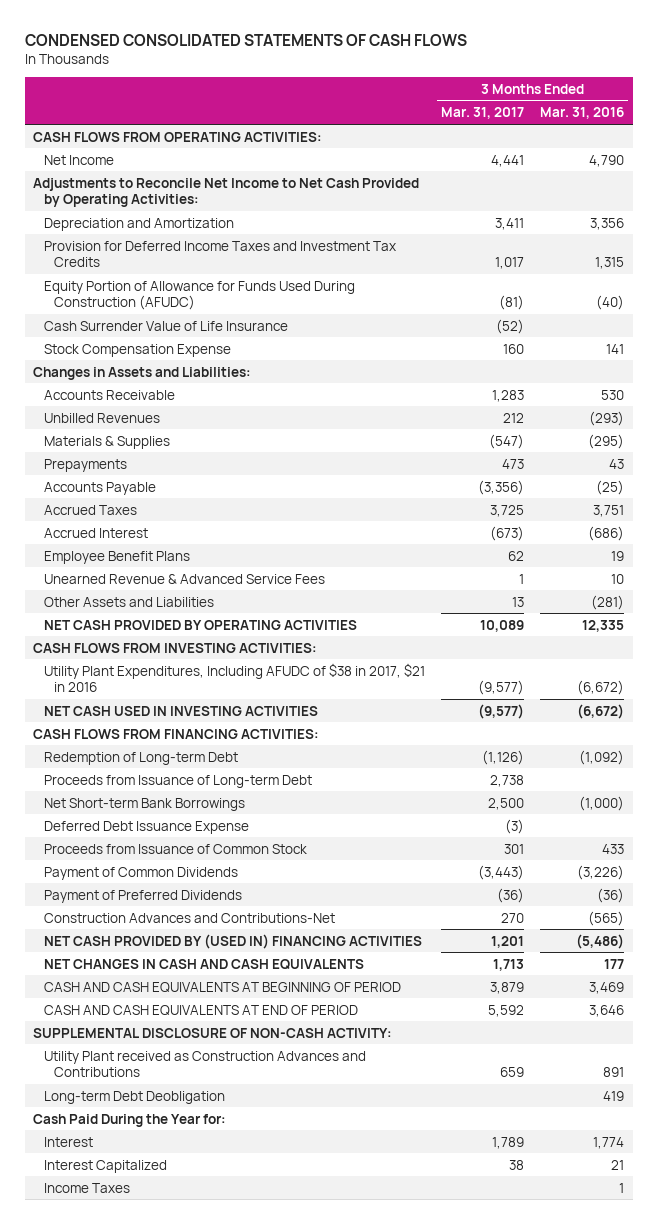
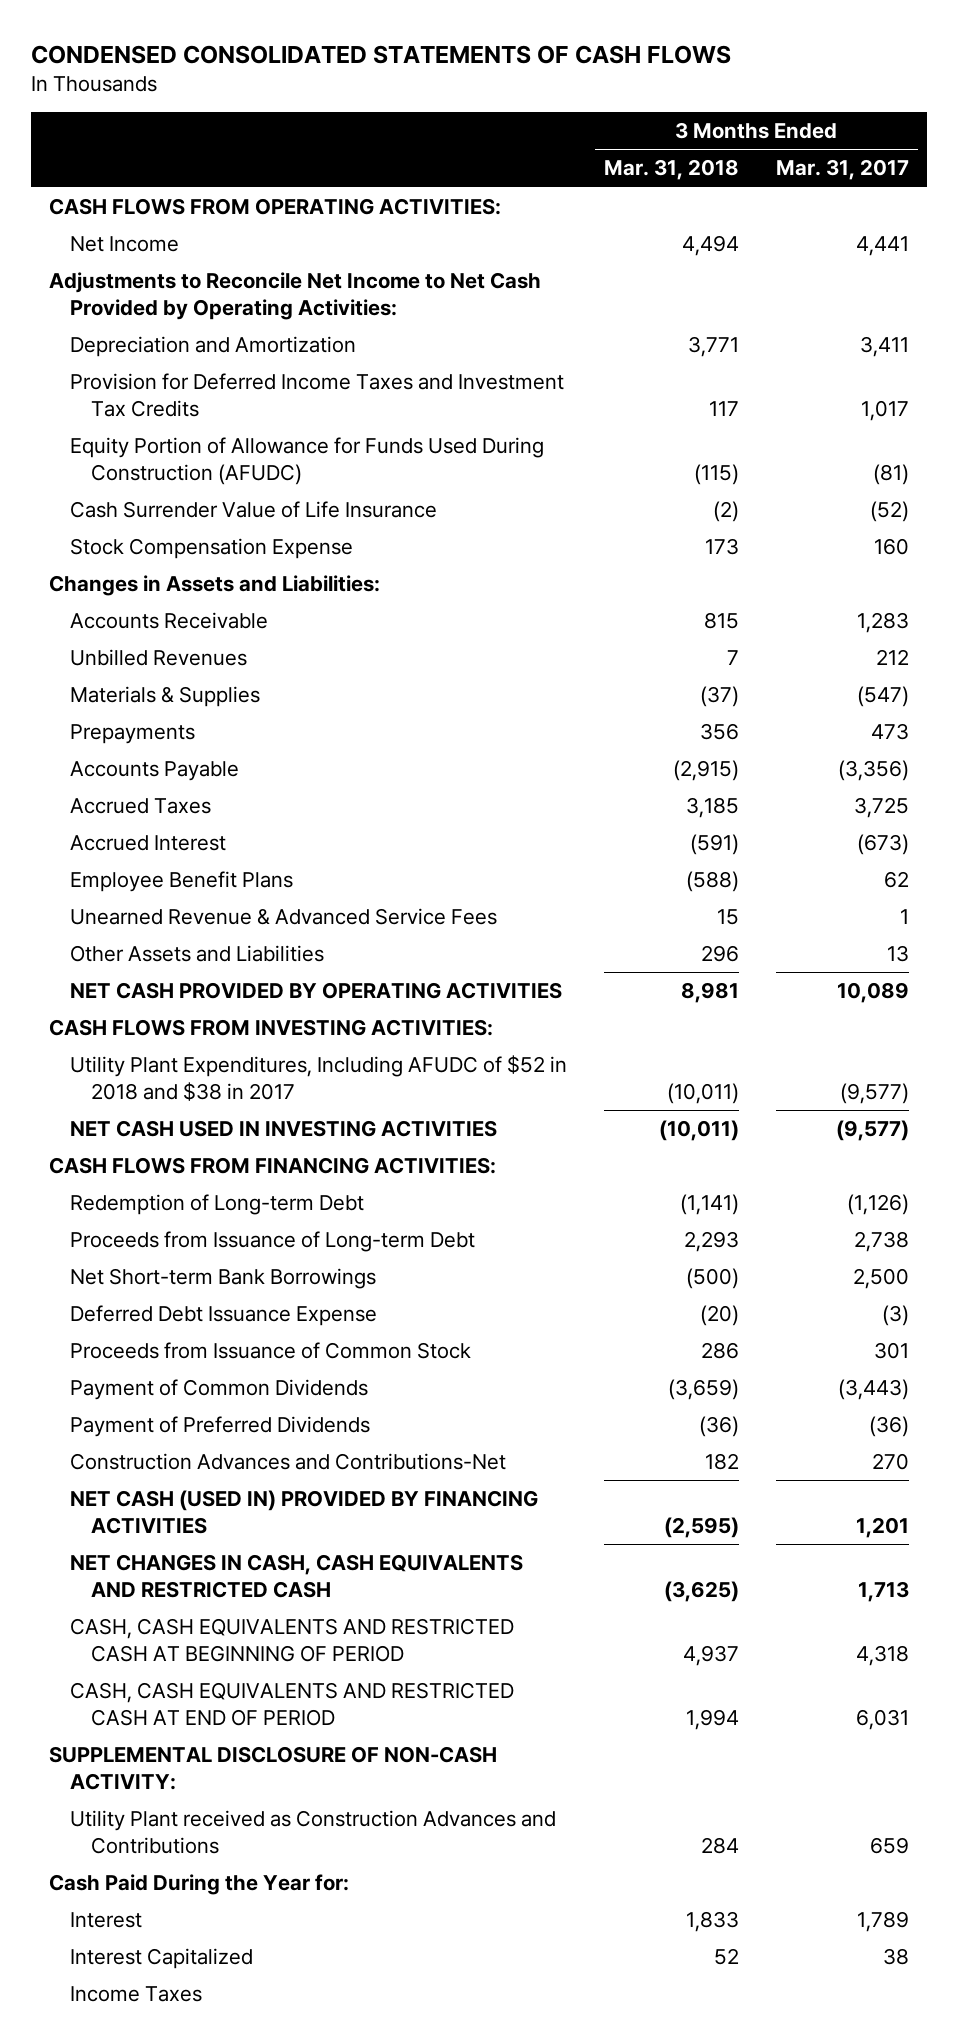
[540,107,625,120] Mar. 31, 2016 -> none
none -> [603,159,739,181] Mar. 31, 2018
[43,662,425,692] Utility Plant Expenditures, Including AFUDC of $38 in 2017, $21 in 2016 -> [70,1055,568,1101] Utility Plant Expenditures, Including AFUDC of $52 in 2018 and $38 in 2017
[43,933,422,949] NET CASH PROVIDED BY (USED IN) FINANCING ACTIVITIES -> [70,1490,539,1534] NET CASH (USED IN) PROVIDED BY FINANCING ACTIVITIES
[43,958,364,970] NET CHANGES IN CASH AND CASH EQUIVALENTS -> [70,1554,524,1598] NET CHANGES IN CASH, CASH EQUIVALENTS AND RESTRICTED CASH
[43,981,401,993] CASH AND CASH EQUIVALENTS AT BEGINNING OF PERIOD -> [70,1618,515,1662] CASH, CASH EQUIVALENTS AND RESTRICTED CASH AT BEGINNING OF PERIOD
[489,981,524,994] 3,879 -> [855,1644,909,1666] 4,318
[43,1004,358,1016] CASH AND CASH EQUIVALENTS AT END OF PERIOD -> [70,1682,515,1726] CASH, CASH EQUIVALENTS AND RESTRICTED CASH AT END OF PERIOD
[487,1004,524,1017] 5,592 -> [855,1708,909,1730] 6,031
[43,1090,225,1104] Long-term Debt Deobligation -> none

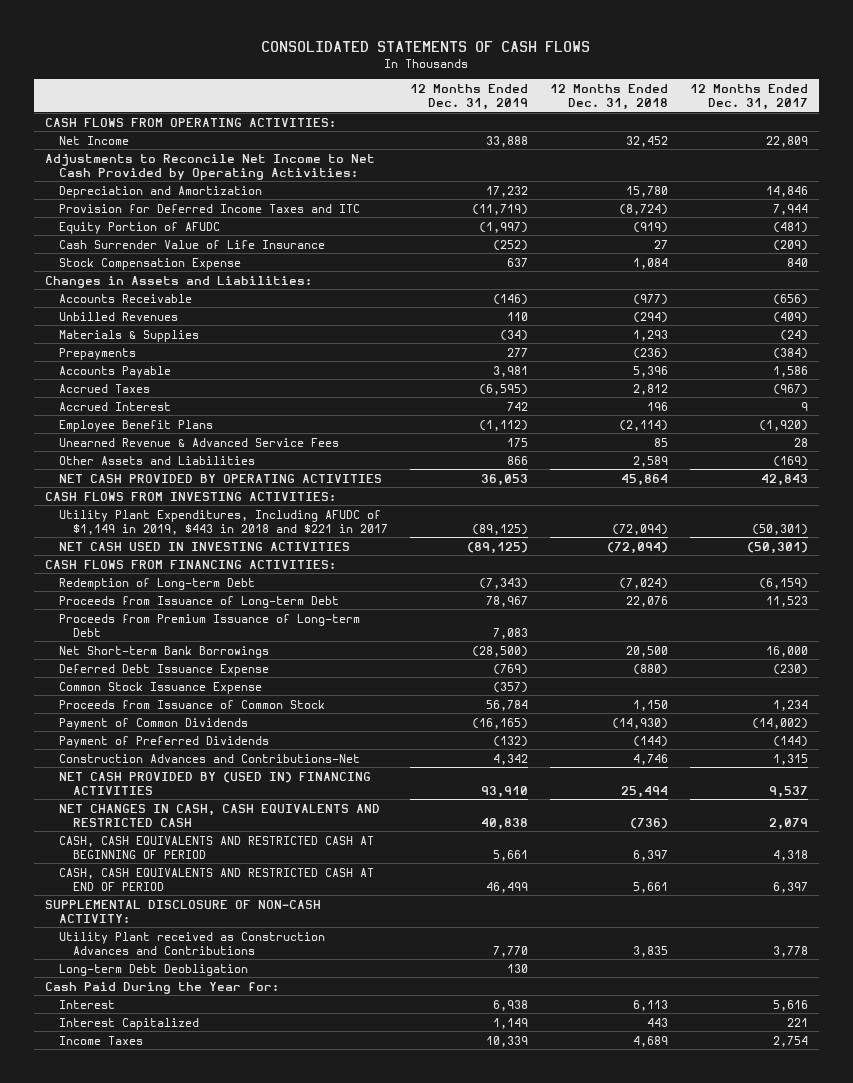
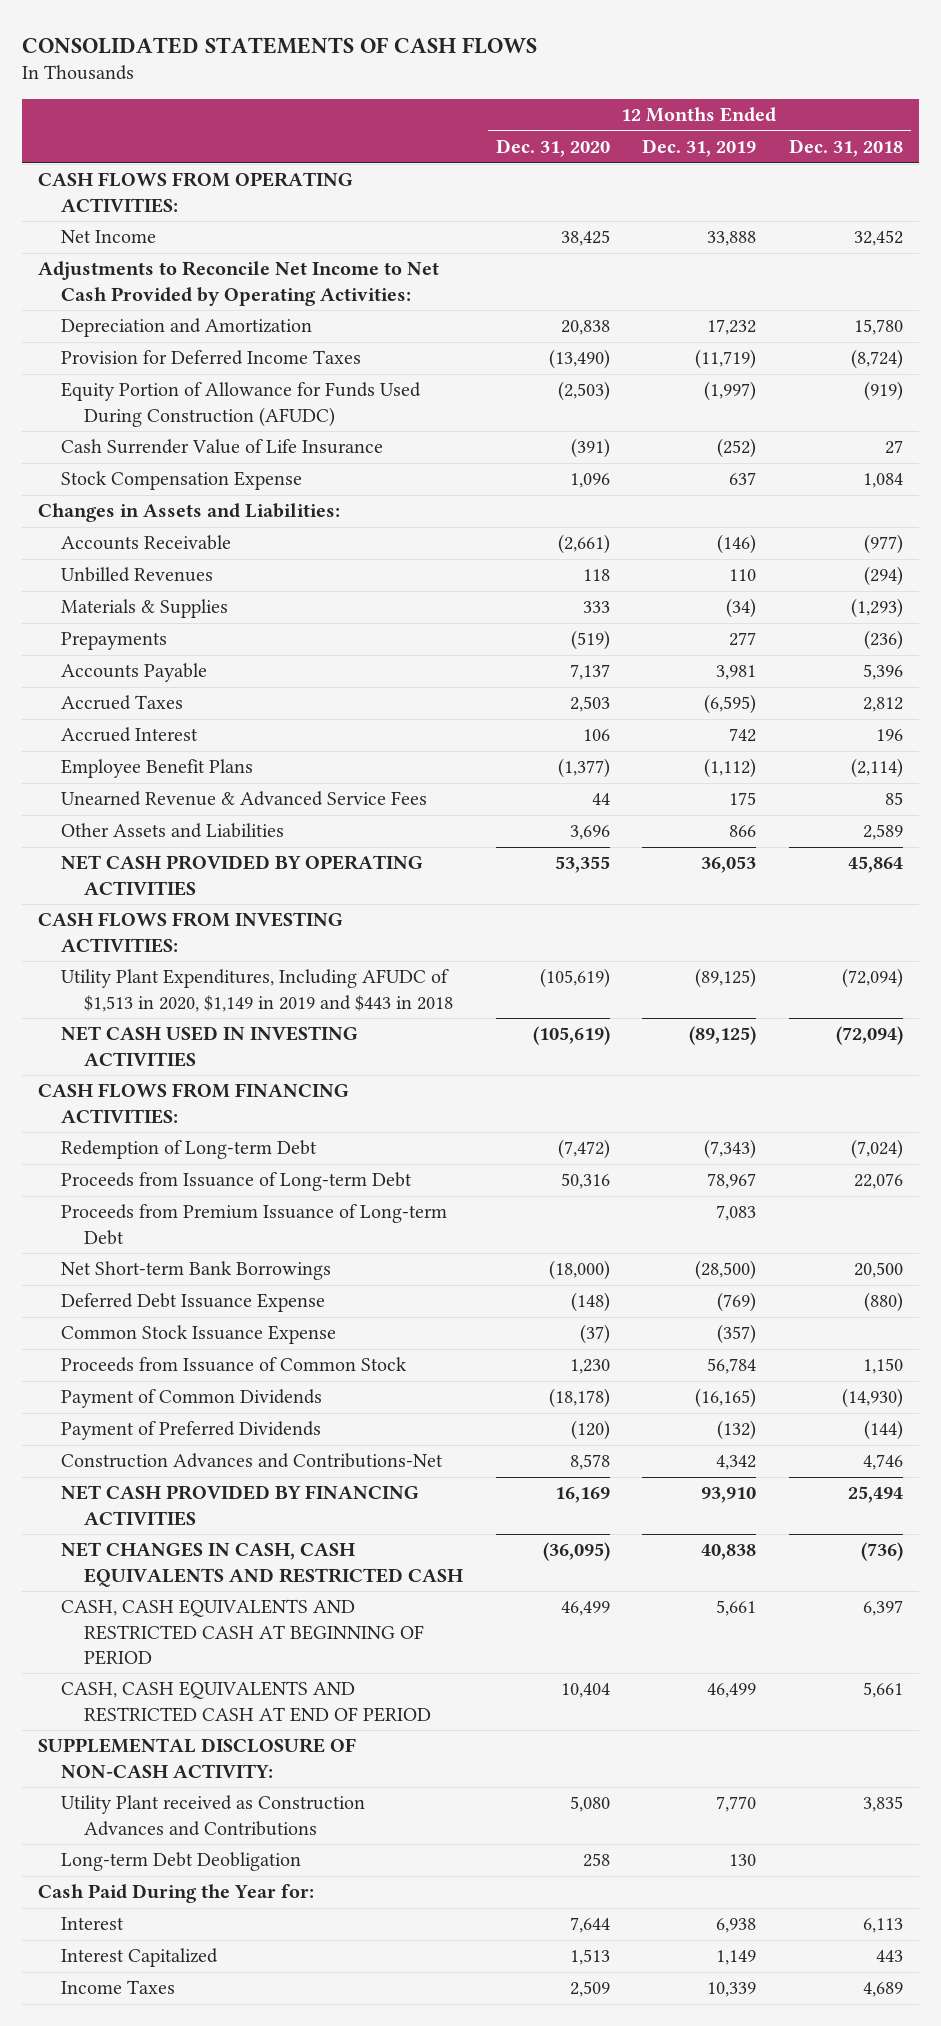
[690,83,809,110] 12 Months Ended Dec. 31, 2017 -> none
none -> [495,139,610,158] Dec. 31, 2020
[58,203,360,213] Provision for Deferred Income Taxes and ITC -> [61,350,362,366] Provision for Deferred Income Taxes
[58,221,220,234] Equity Portion of AFUDC -> [61,382,422,427] Equity Portion of Allowance for Funds Used During Construction (AFUDC)
[633,329,669,341] 1,293 -> [850,598,903,619] (1,293)
[58,509,389,535] Utility Plant Expenditures, Including AFUDC of $1,149 in 2019, $443 in 2018 and $221 in 2017 -> [61,969,454,1012] Utility Plant Expenditures, Including AFUDC of $1,513 in 2020, $1,149 in 2019 and $443 in 2018
[58,771,371,795] NET CASH PROVIDED BY (USED IN) FINANCING ACTIVITIES -> [61,1485,420,1526] NET CASH PROVIDED BY FINANCING ACTIVITIES

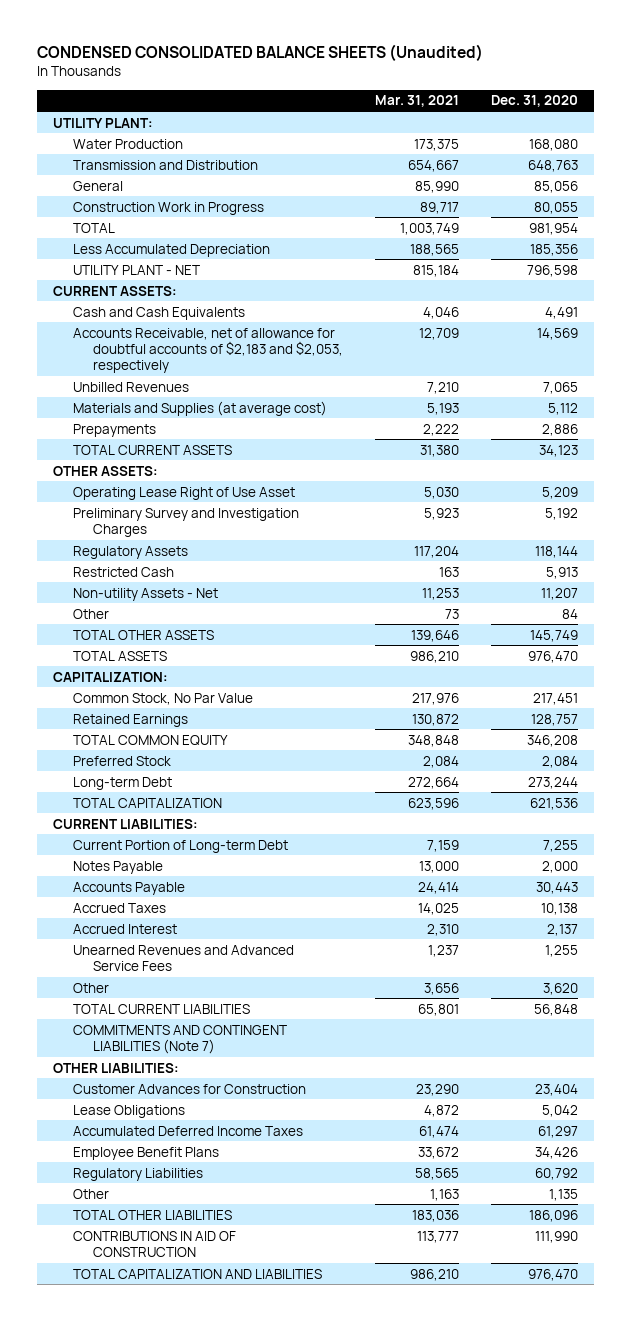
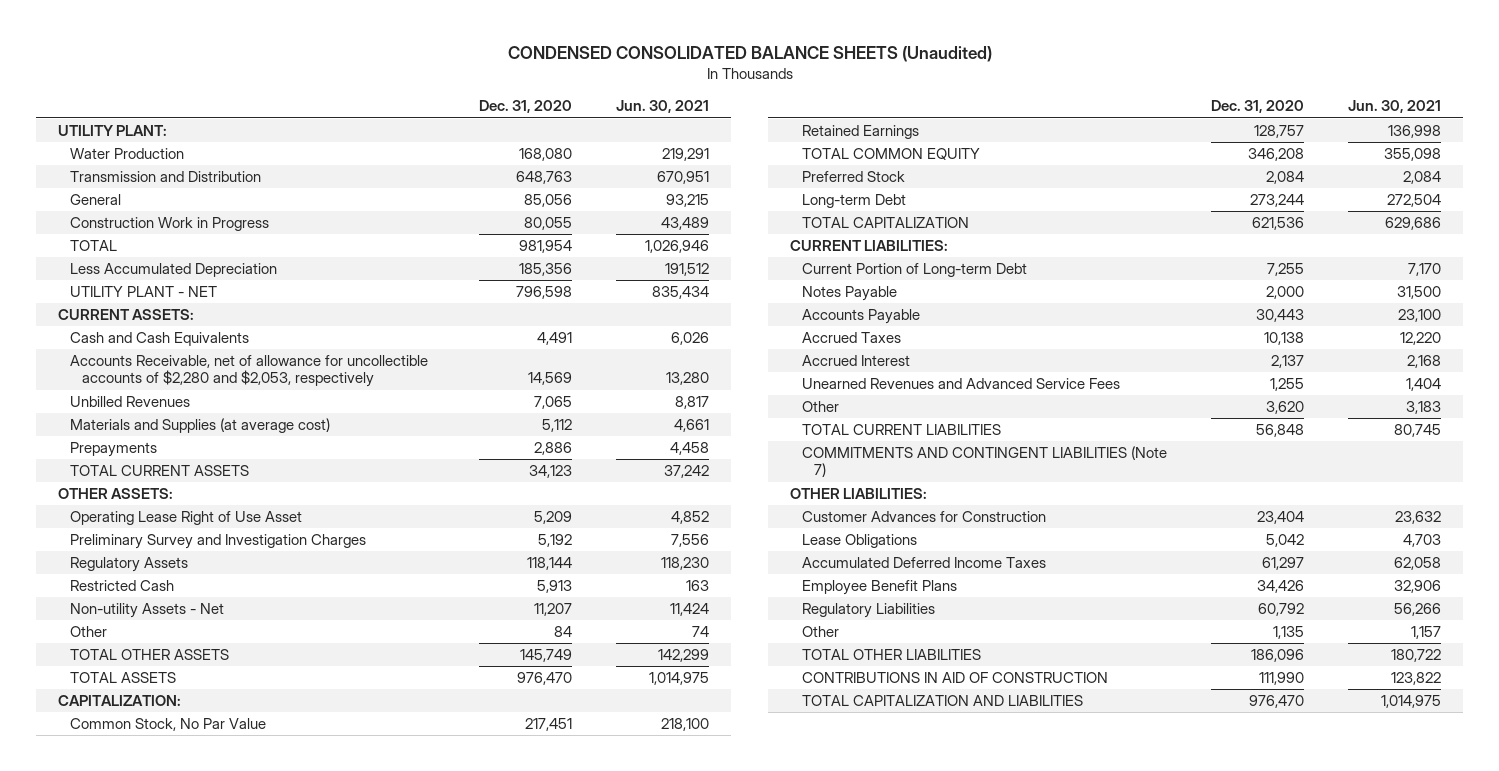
[375,95,460,108] Mar. 31, 2021 -> none
none -> [616,100,710,114] Jun. 30, 2021
[73,327,343,374] Accounts Receivable, net of allowance for doubtful accounts of $2,183 and $2,053, respectively -> [70,355,429,388] Accounts Receivable, net of allowance for uncollectible accounts of $2,280 and $2,053, respectively

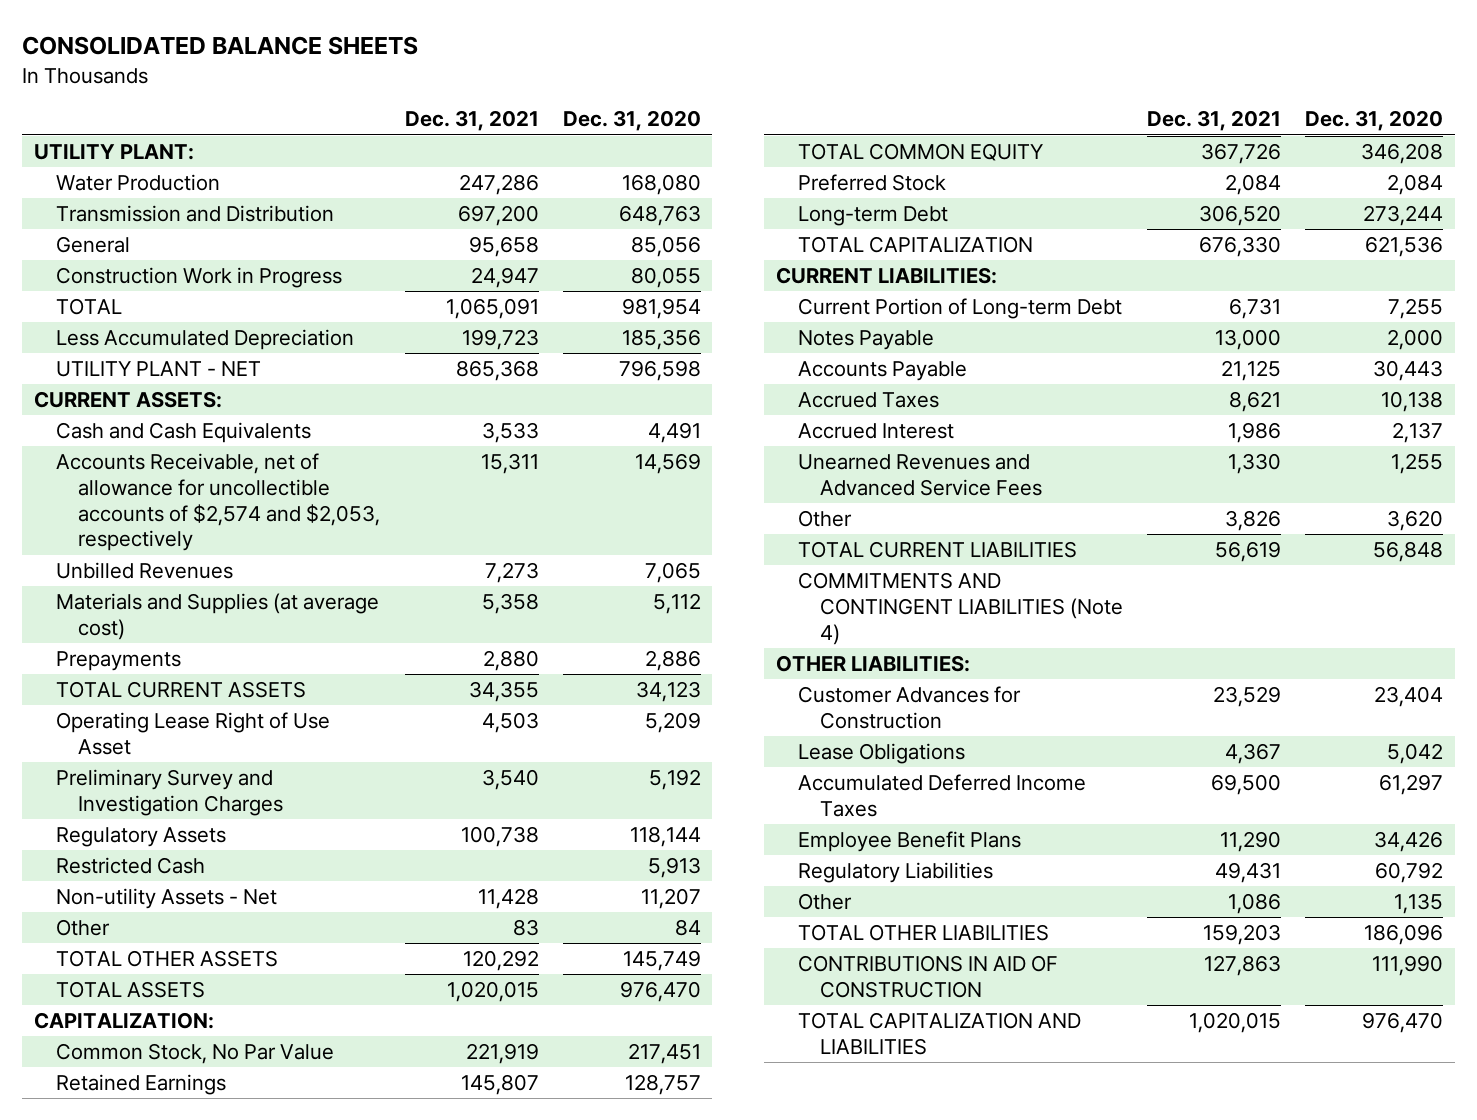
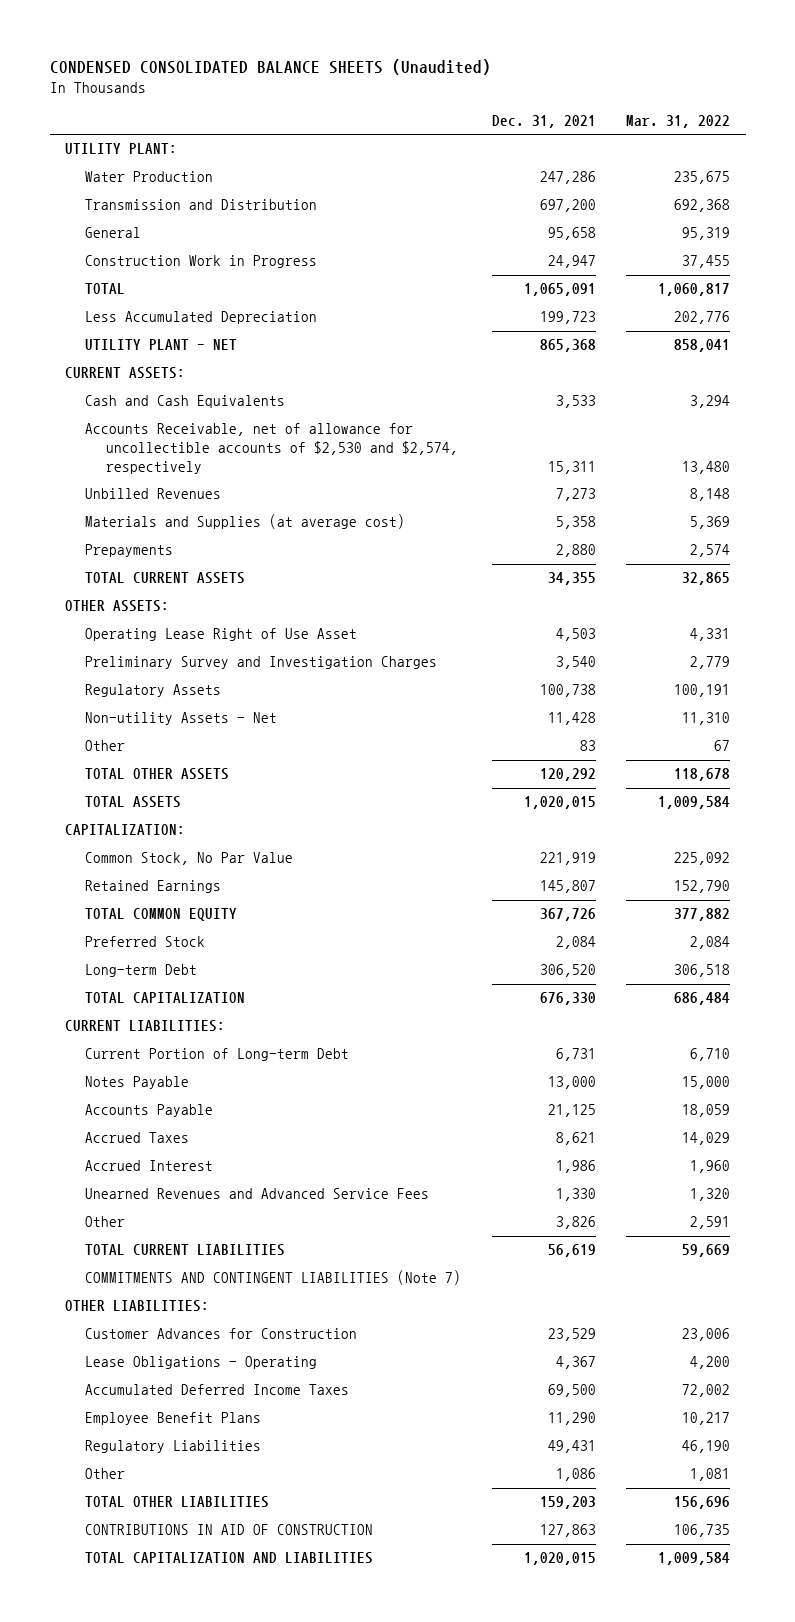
[22,36,419,56] CONSOLIDATED BALANCE SHEETS -> [49,59,491,76] CONDENSED CONSOLIDATED BALANCE SHEETS (Unaudited)
[562,110,701,132] Dec. 31, 2020 -> none
none -> [626,115,731,129] Mar. 31, 2022
[56,453,381,552] Accounts Receivable, net of allowance for uncollectible accounts of $2,574 and $2,053, respectively -> [85,423,458,475] Accounts Receivable, net of allowance for uncollectible accounts of $2,530 and $2,574, respectively
none -> [65,600,170,613] OTHER ASSETS:
[56,857,206,875] Restricted Cash -> none
[798,572,1124,645] COMMITMENTS AND CONTINGENT LIABILITIES (Note 4) -> [85,1270,462,1286] COMMITMENTS AND CONTINGENT LIABILITIES (Note 7)
[798,743,966,765] Lease Obligations -> [85,1356,318,1370] Lease Obligations - Operating

